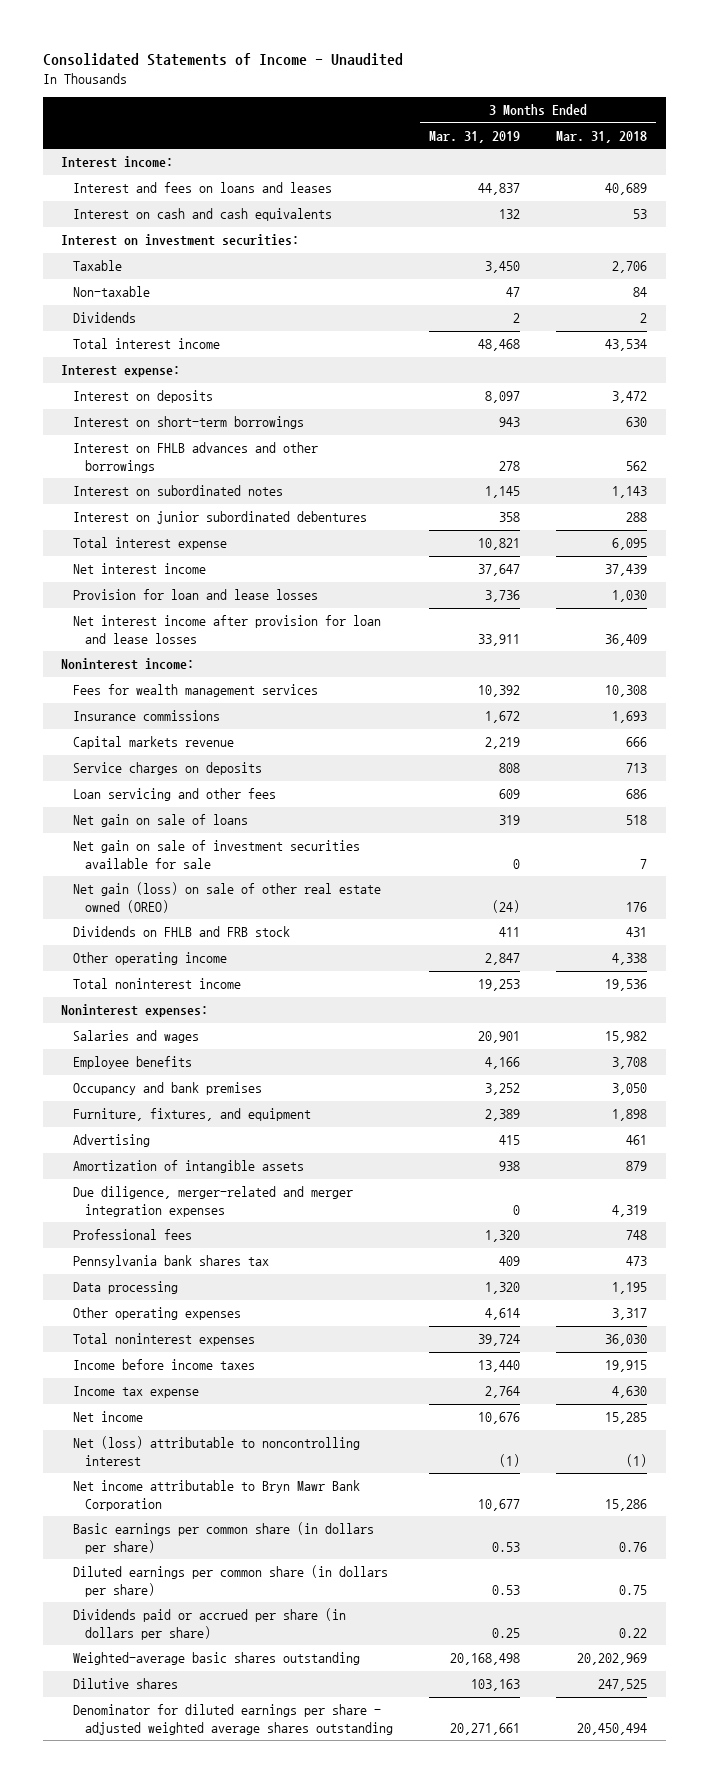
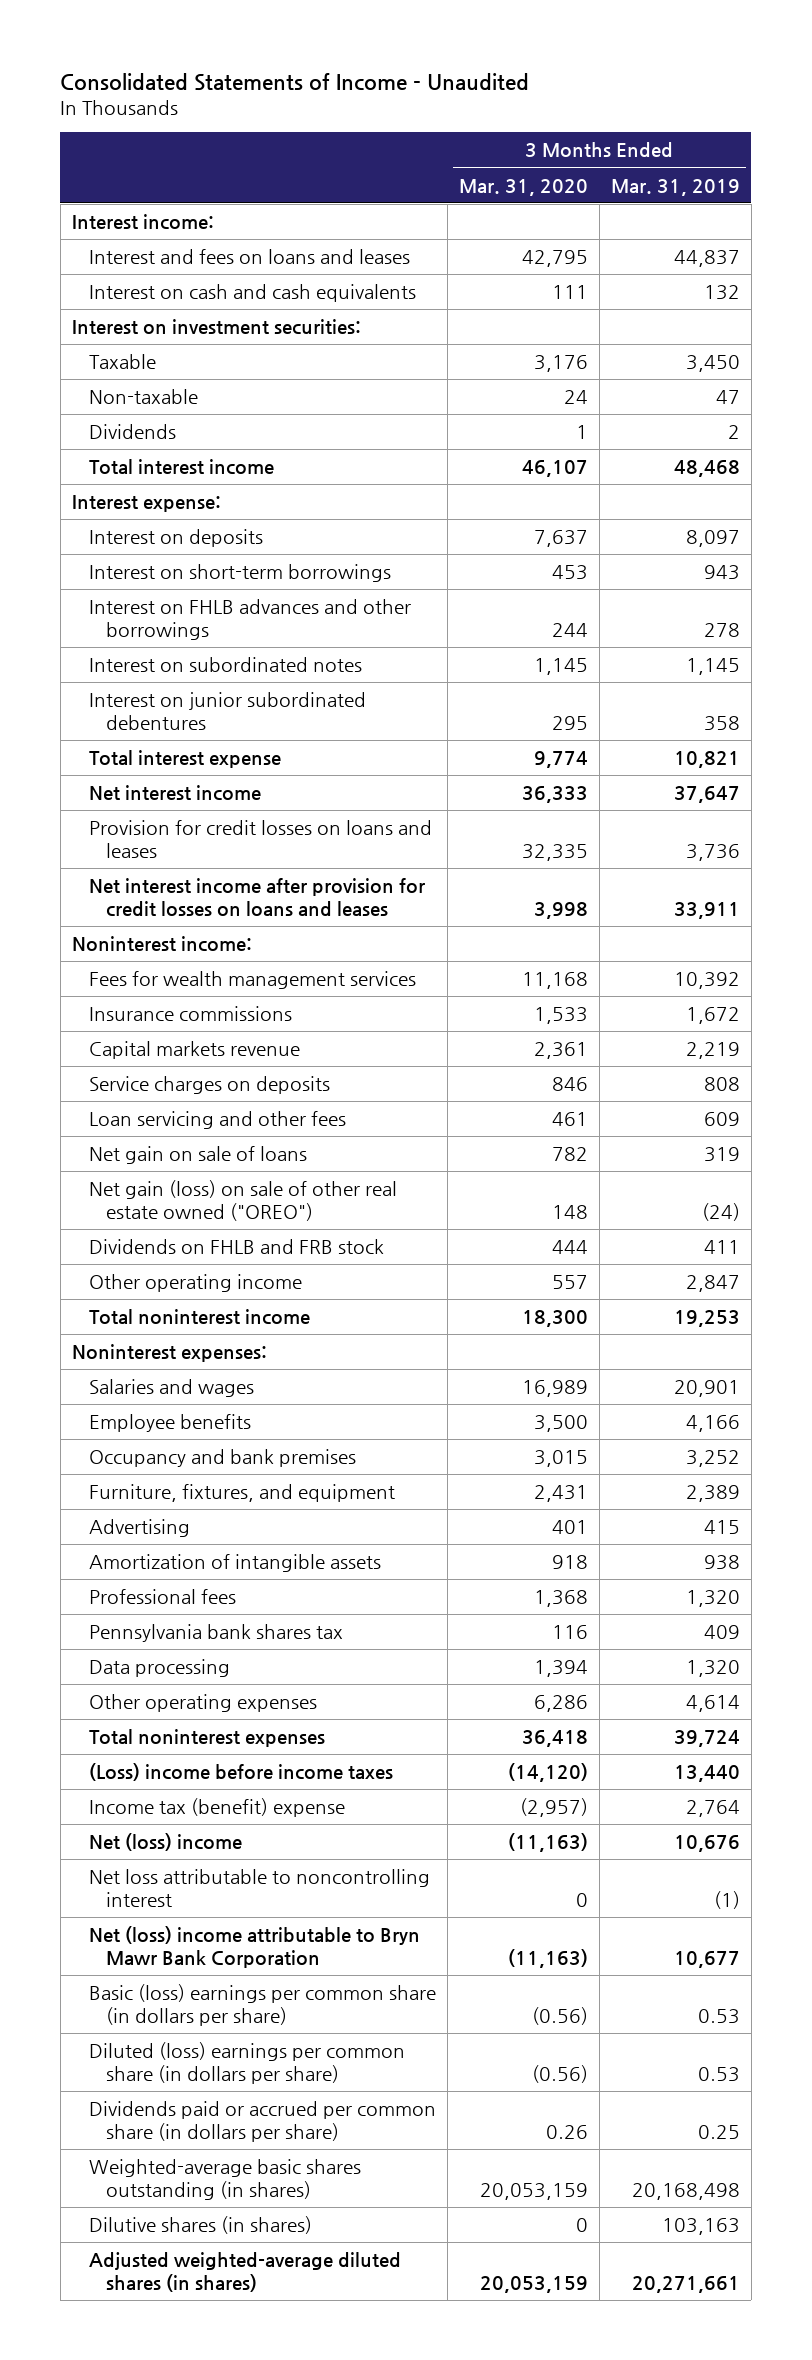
[556,130,648,143] Mar. 31, 2018 -> none
none -> [459,178,589,196] Mar. 31, 2020
[73,589,319,601] Provision for loan and lease losses -> [89,820,433,859] Provision for credit losses on loans and leases
[73,615,382,644] Net interest income after provision for loan and lease losses -> [89,878,426,918] Net interest income after provision for credit losses on loans and leases
[73,840,361,869] Net gain on sale of investment securities available for sale -> none
[73,882,382,913] Net gain (loss) on sale of other real estate owned (OREO) -> [89,1180,398,1222] Net gain (loss) on sale of other real estate owned ("OREO")
[73,1186,354,1217] Due diligence, merger-related and merger integration expenses -> none
[73,1359,256,1371] Income before income taxes -> [89,1763,394,1782] (Loss) income before income taxes
[73,1386,200,1399] Income tax expense -> [89,1798,346,1818] Income tax (benefit) expense
[73,1411,144,1423] Net income -> [89,1833,243,1852] Net (loss) income
[73,1436,361,1466] Net (loss) attributable to noncontrolling interest -> [89,1869,431,1908] Net loss attributable to noncontrolling interest
[73,1480,361,1511] Net income attributable to Bryn Mawr Bank Corporation -> [89,1926,421,1969] Net (loss) income attributable to Bryn Mawr Bank Corporation
[73,1522,375,1554] Basic earnings per common share (in dollars per share) -> [89,1984,437,2027] Basic (loss) earnings per common share (in dollars per share)
[73,1565,389,1597] Diluted earnings per common share (in dollars per share) -> [89,2042,406,2085] Diluted (loss) earnings per common share (in dollars per share)
[73,1608,347,1640] Dividends paid or accrued per share (in dollars per share) -> [89,2101,437,2143] Dividends paid or accrued per common share (in dollars per share)
[73,1652,361,1666] Weighted-average basic shares outstanding -> [89,2159,362,2201] Weighted-average basic shares outstanding (in shares)
[73,1678,179,1690] Dilutive shares -> [89,2216,313,2235] Dilutive shares (in shares)
[73,1704,394,1735] Denominator for diluted earnings per share - adjusted weighted average shares outstanding -> [89,2252,402,2293] Adjusted weighted-average diluted shares (in shares)

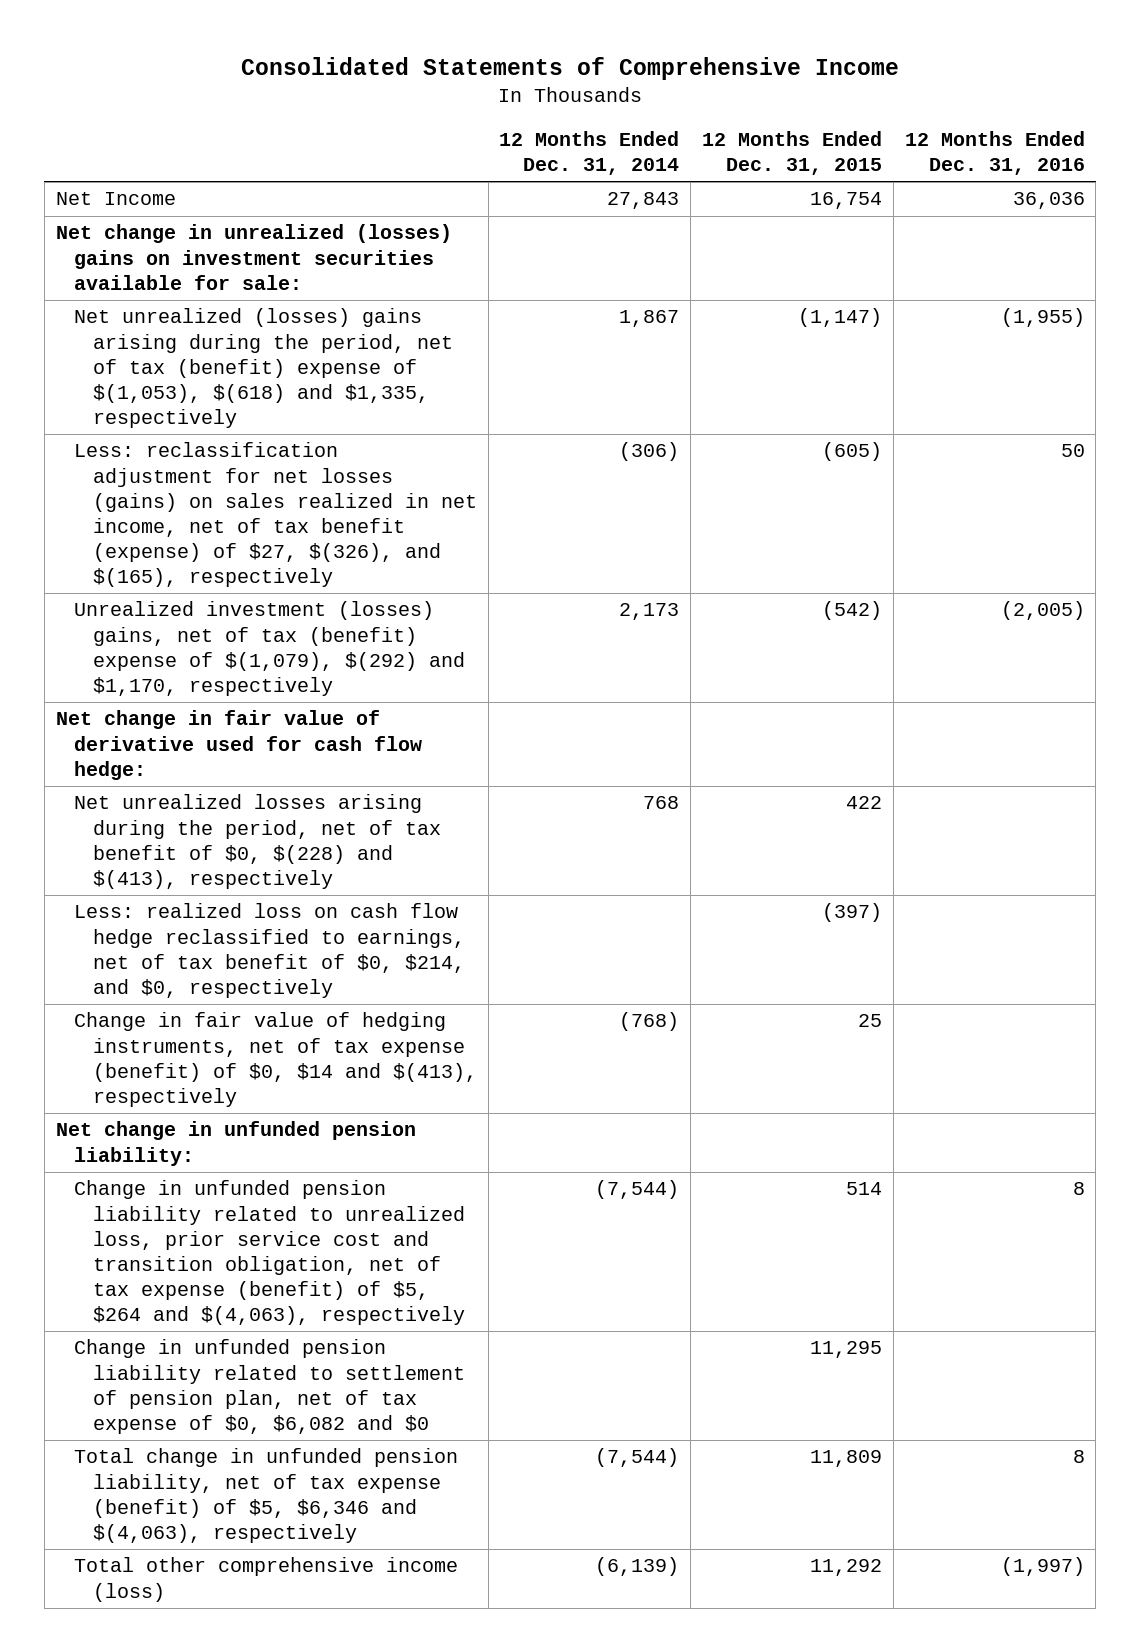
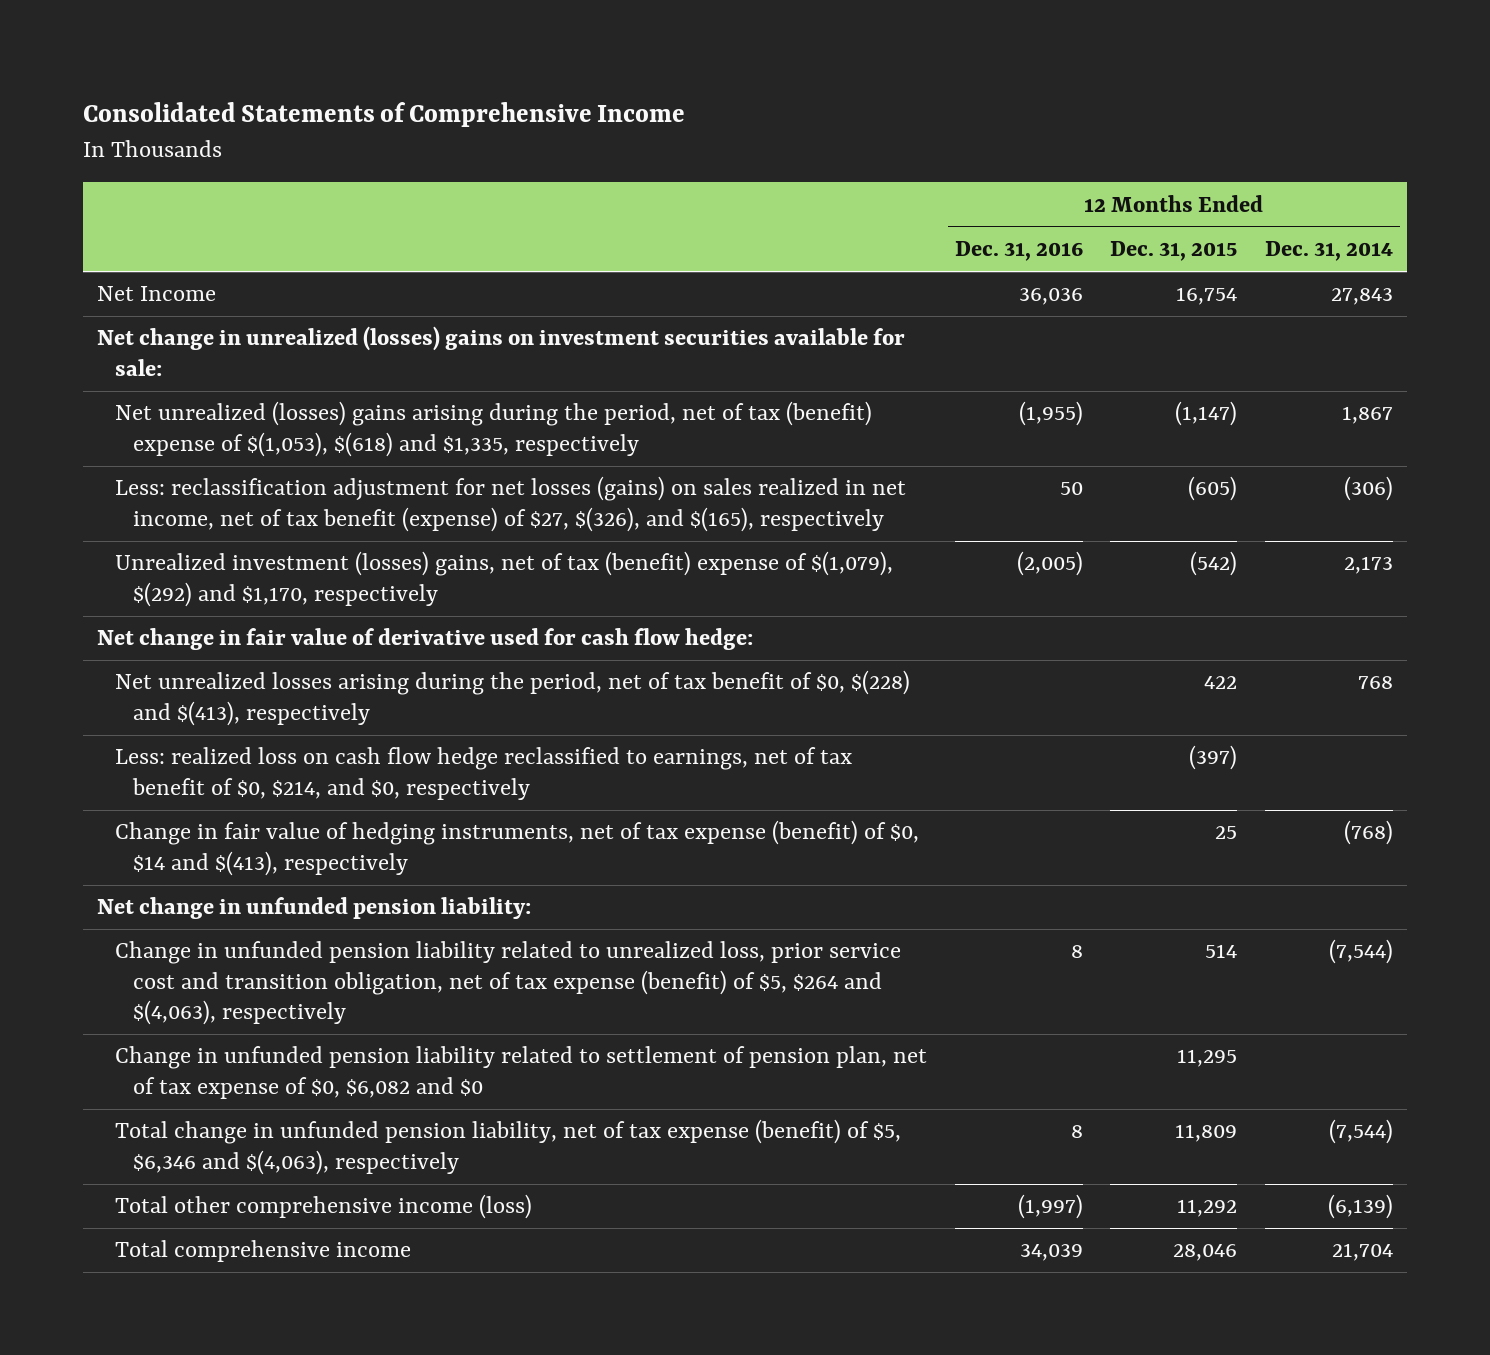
none -> [114,1240,411,1263] Total comprehensive income

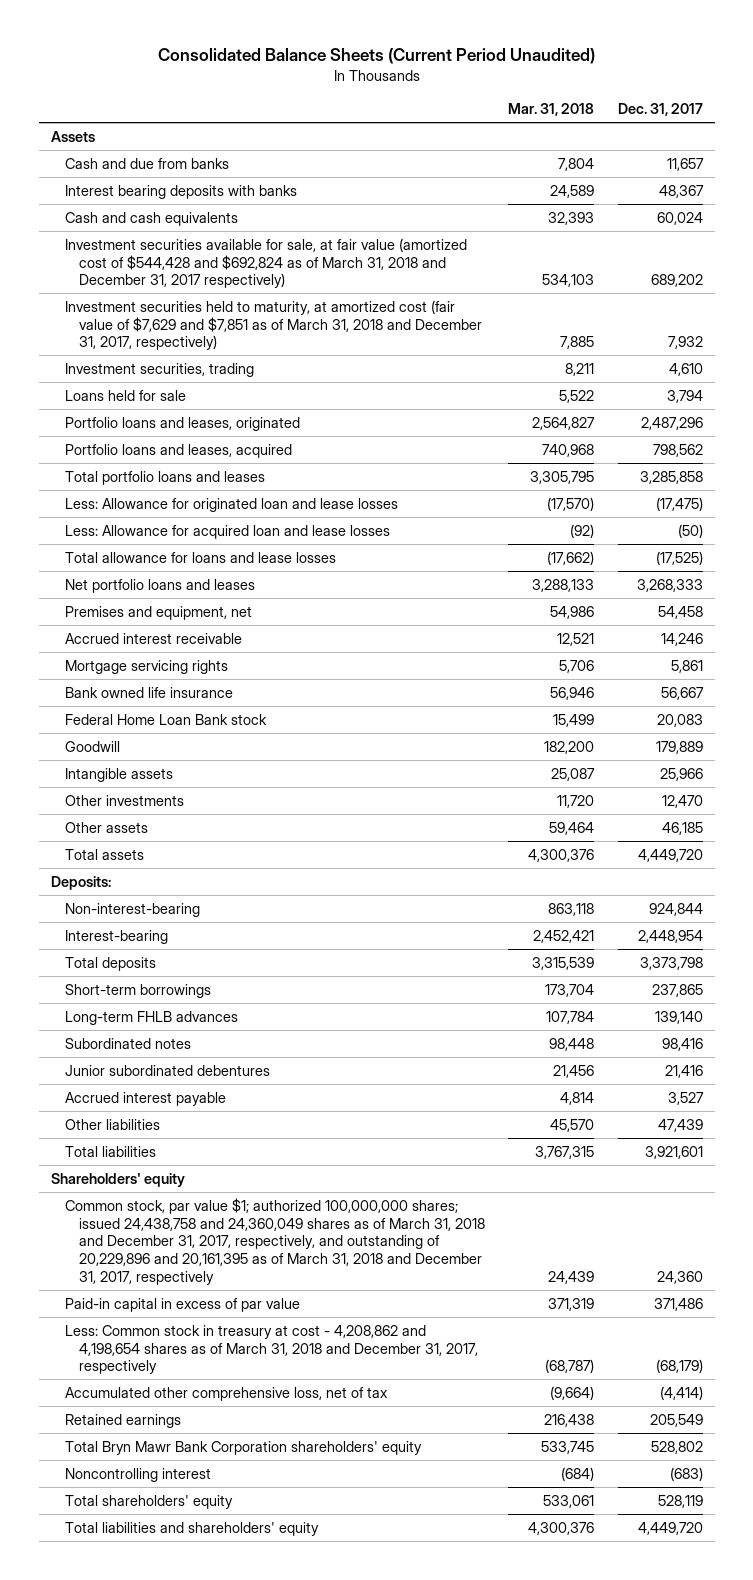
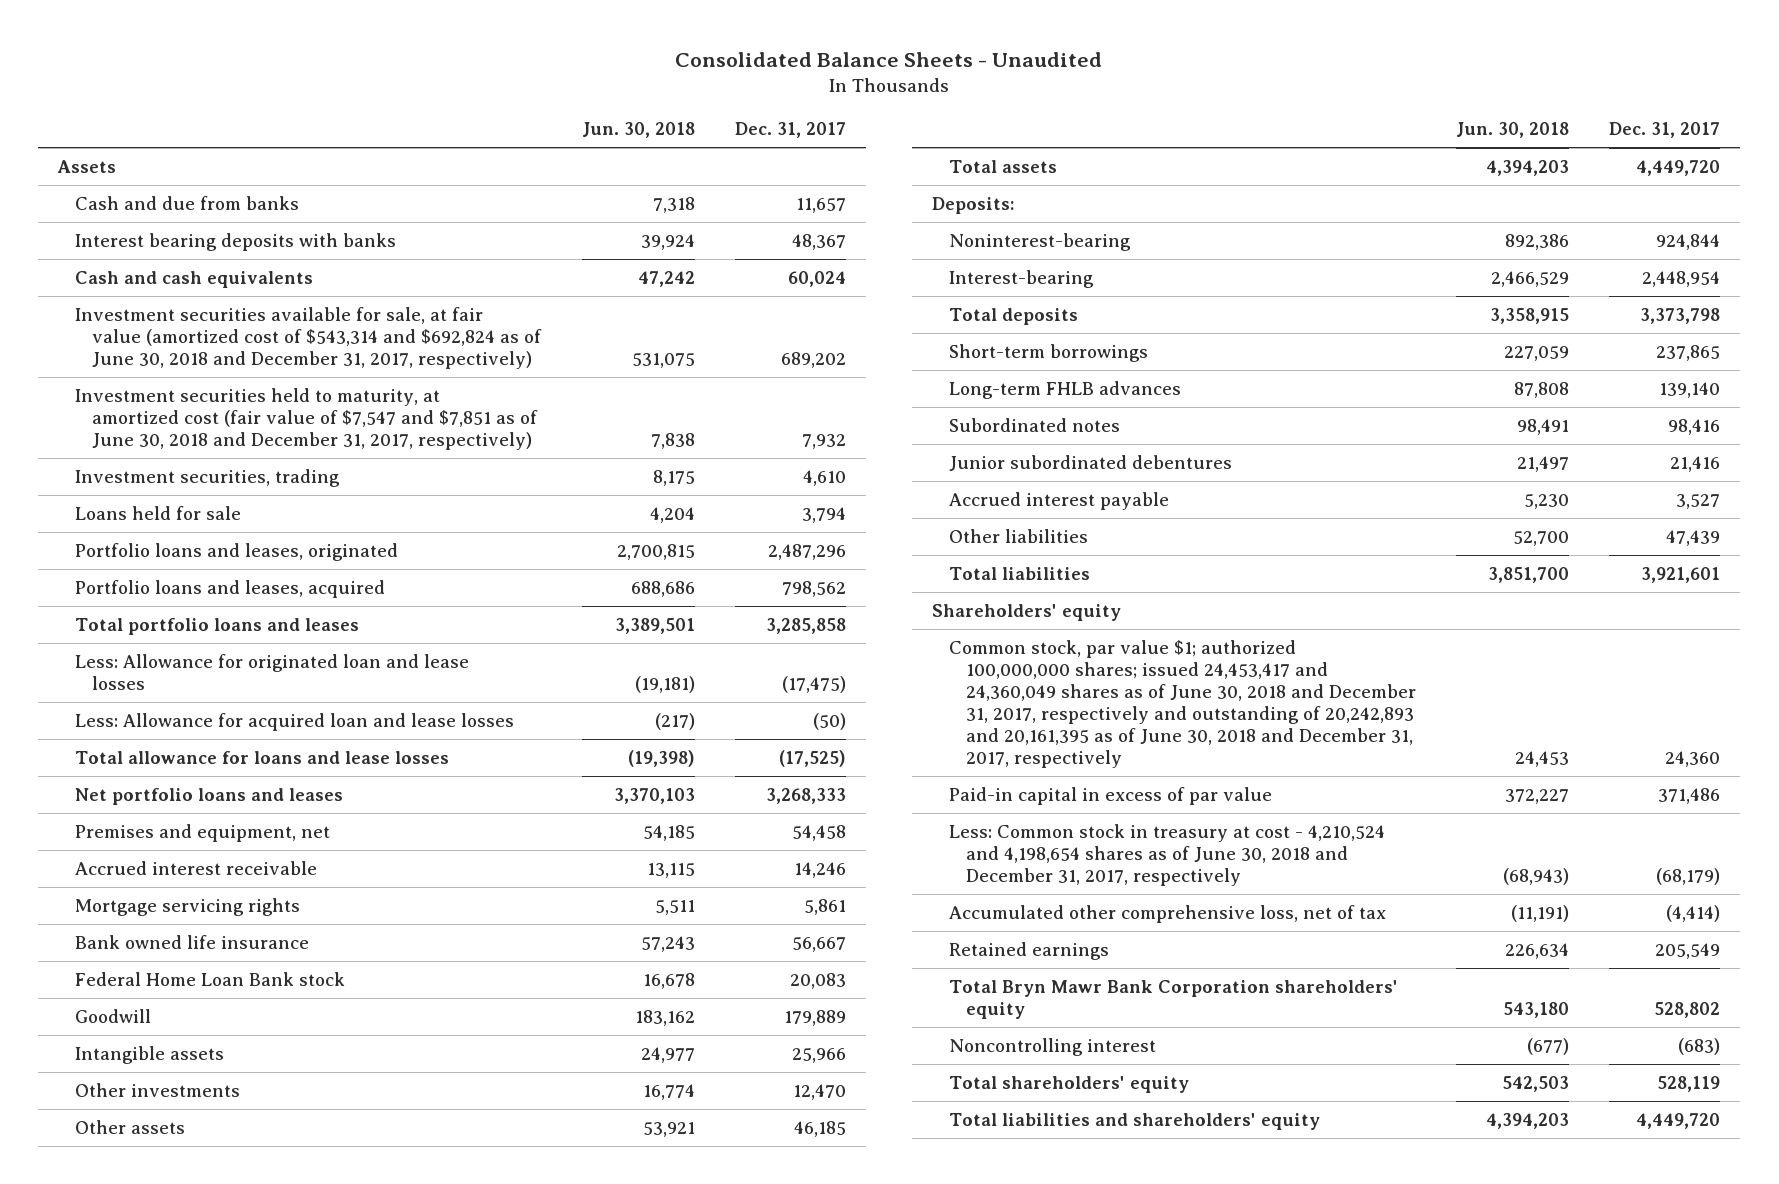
[157,48,595,65] Consolidated Balance Sheets (Current Period Unaudited) -> [675,51,1103,67] Consolidated Balance Sheets - Unaudited
[508,103,595,117] Mar. 31, 2018 -> none
none -> [582,122,696,139] Jun. 30, 2018
[64,237,467,289] Investment securities available for sale, at fair value (amortized cost of $544,428 and $692,824 as of March 31, 2018 and December 31, 2017 respectively) -> [75,306,542,369] Investment securities available for sale, at fair value (amortized cost of $543,314 and $692,824 as of June 30, 2018 and December 31, 2017, respectively)
[64,299,482,351] Investment securities held to maturity, at amortized cost (fair value of $7,629 and $7,851 as of March 31, 2018 and December 31, 2017, respectively) -> [75,387,538,450] Investment securities held to maturity, at amortized cost (fair value of $7,547 and $7,851 as of June 30, 2018 and December 31, 2017, respectively)
[64,902,200,917] Non-interest-bearing -> [949,232,1132,251] Noninterest-bearing
[64,1197,485,1286] Common stock, par value $1; authorized 100,000,000 shares; issued 24,438,758 and 24,360,049 shares as of March 31, 2018 and December 31, 2017, respectively, and outstanding of 20,229,896 and 20,161,395 as of March 31, 2018 and December 31, 2017, respectively -> [949,639,1417,769] Common stock, par value $1; authorized 100,000,000 shares; issued 24,453,417 and 24,360,049 shares as of June 30, 2018 and December 31, 2017, respectively and outstanding of 20,242,893 and 20,161,395 as of June 30, 2018 and December 31, 2017, respectively
[64,1324,478,1375] Less: Common stock in treasury at cost - 4,208,862 and 4,198,654 shares as of March 31, 2018 and December 31, 2017, respectively -> [949,823,1386,886] Less: Common stock in treasury at cost - 4,210,524 and 4,198,654 shares as of June 30, 2018 and December 31, 2017, respectively

